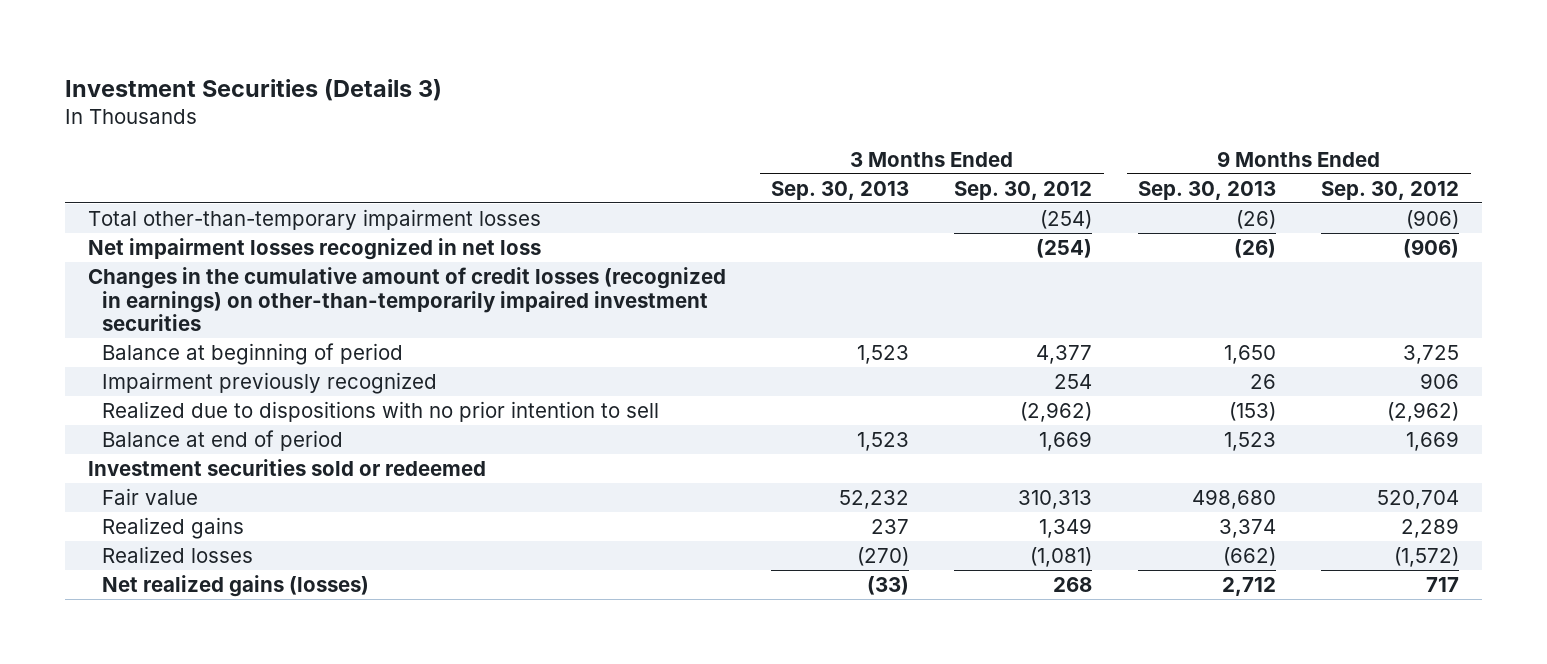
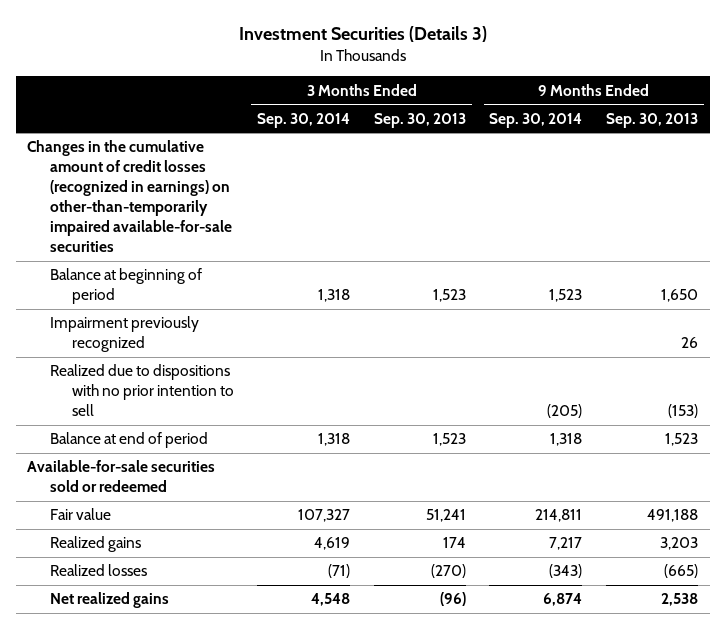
[954,180,1093,200] Sep. 30, 2012 -> none
[1321,180,1460,200] Sep. 30, 2012 -> none
none -> [257,112,351,128] Sep. 30, 2014
none -> [489,112,583,128] Sep. 30, 2014
[87,208,541,230] Total other-than-temporary impairment losses -> none
[87,237,541,260] Net impairment losses recognized in net loss -> none
[87,266,726,332] Changes in the cumulative amount of credit losses (recognized in earnings) on other-than-temporarily impaired investment securities -> [27,140,232,253] Changes in the cumulative amount of credit losses (recognized in earnings) on other-than-temporarily impaired available-for-sale securities
[87,458,486,476] Investment securities sold or redeemed -> [27,460,216,493] Available-for-sale securities sold or redeemed
[839,489,910,509] 52,232 -> [425,509,466,523] 51,241
[1191,488,1276,509] 498,680 -> [647,509,699,523] 491,188
[871,518,910,534] 237 -> [442,537,466,549] 174
[1218,518,1276,538] 3,374 -> [660,537,699,551] 3,203
[1222,546,1276,566] (662) -> [664,564,699,579] (665)
[102,574,370,597] Net realized gains (losses) -> [49,592,169,609] Net realized gains
[867,575,910,595] (33) -> [439,592,466,607] (96)
[1221,576,1276,596] 2,712 -> [661,593,699,607] 2,538

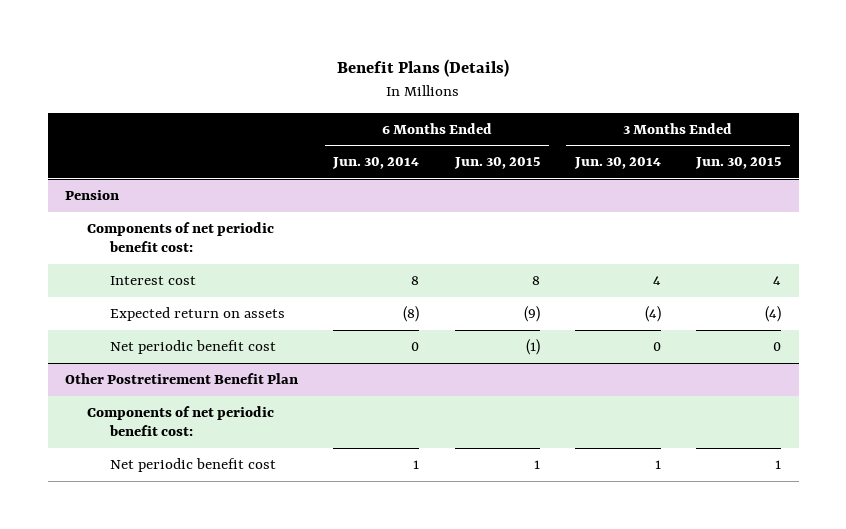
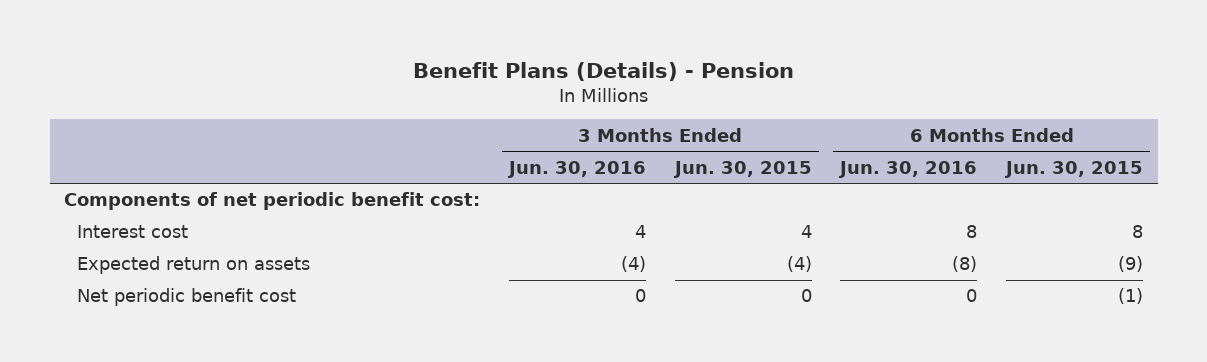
[337,59,510,78] Benefit Plans (Details) -> [412,61,794,81] Benefit Plans (Details) - Pension
[332,157,420,170] Jun. 30, 2014 -> none
[574,157,662,170] Jun. 30, 2014 -> none
none -> [507,160,647,178] Jun. 30, 2016
none -> [838,160,978,178] Jun. 30, 2016
[65,190,120,201] Pension -> none
[65,373,299,385] Other Postretirement Benefit Plan -> none
[87,406,275,437] Components of net periodic benefit cost: -> none
[109,458,276,473] Net periodic benefit cost -> none

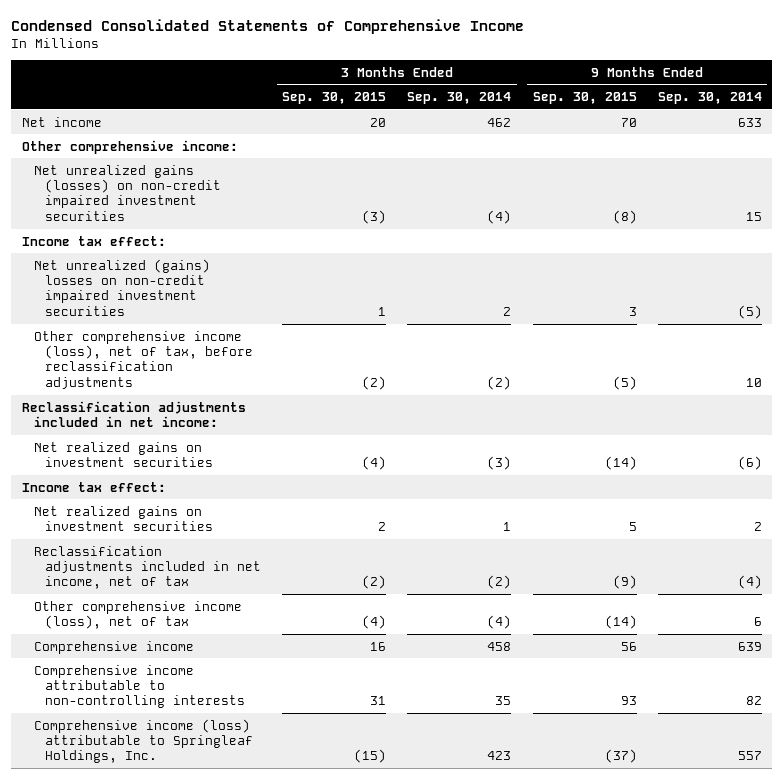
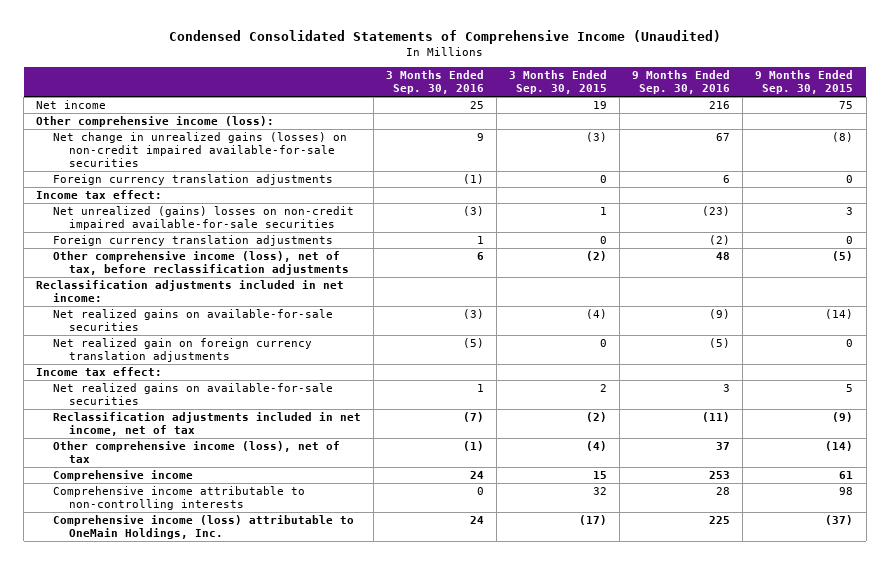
[11,18,525,34] Condensed Consolidated Statements of Comprehensive Income -> [168,29,721,44] Condensed Consolidated Statements of Comprehensive Income (Unaudited)
[407,92,512,105] Sep. 30, 2014 -> none
[657,92,762,105] Sep. 30, 2014 -> none
none -> [385,70,484,95] 3 Months Ended Sep. 30, 2016
none -> [632,70,731,95] 9 Months Ended Sep. 30, 2016
[370,117,387,127] 20 -> [593,101,608,110] 19
[620,117,637,127] 70 -> [839,101,854,110] 75
[21,139,238,154] Other comprehensive income: -> [36,116,275,128] Other comprehensive income (loss):
[33,164,222,221] Net unrealized gains (losses) on non-credit impaired investment securities -> [52,132,347,167] Net change in unrealized gains (losses) on non-credit impaired available-for-sale securities
none -> [52,174,333,186] Foreign currency translation adjustments
[33,258,210,316] Net unrealized (gains) losses on non-credit impaired investment securities -> [52,206,354,230] Net unrealized (gains) losses on non-credit impaired available-for-sale securities
none -> [52,235,333,247] Foreign currency translation adjustments
[33,441,214,467] Net realized gains on investment securities -> [52,309,333,331] Net realized gains on available-for-sale securities
none -> [52,338,312,362] Net realized gain on foreign currency translation adjustments
[33,505,214,531] Net realized gains on investment securities -> [52,383,333,405] Net realized gains on available-for-sale securities
[370,641,387,651] 16 -> [593,471,608,480] 15
[620,641,637,651] 56 -> [839,471,854,480] 61
[370,696,387,706] 31 -> [593,487,608,496] 32
[620,696,637,706] 93 -> [839,487,854,496] 98
[33,718,254,764] Comprehensive income (loss) attributable to Springleaf Holdings, Inc. -> [52,515,354,539] Comprehensive income (loss) attributable to OneMain Holdings, Inc.
[354,749,387,764] (15) -> [579,515,608,526] (17)

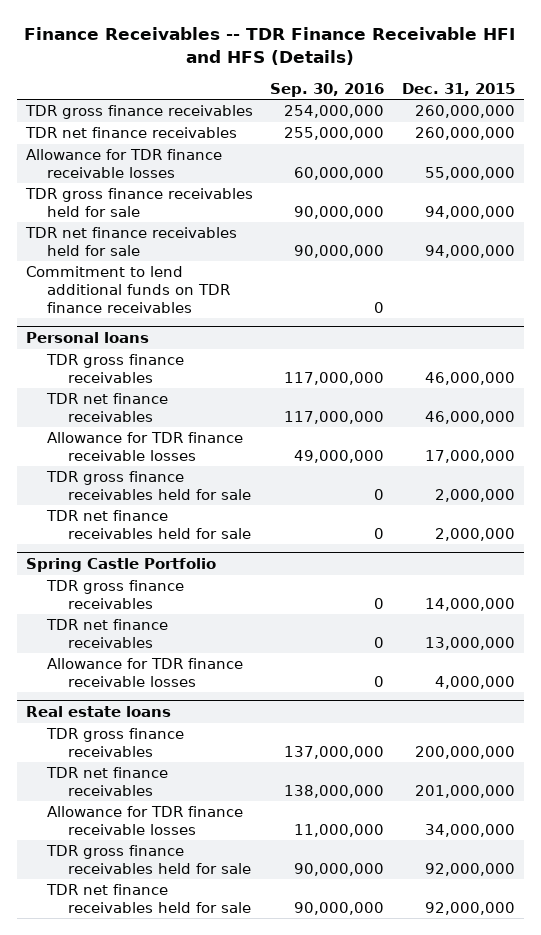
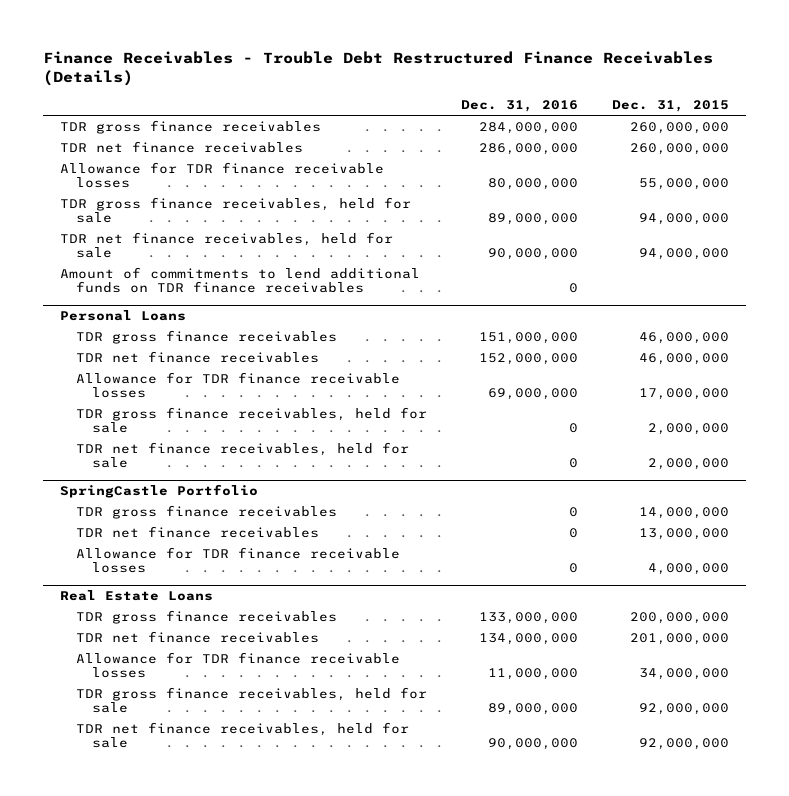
[24,26,516,65] Finance Receivables -- TDR Finance Receivable HFI and HFS (Details) -> [43,50,714,87] Finance Receivables - Trouble Debt Restructured Finance Receivables (Details)
[270,82,385,97] Sep. 30, 2016 -> none
none -> [461,100,579,113] Dec. 31, 2016
[24,188,253,217] TDR gross finance receivables held for sale -> [60,196,412,224] TDR gross finance receivables, held for sale
[24,227,237,256] TDR net finance receivables held for sale -> [60,231,394,259] TDR net finance receivables, held for sale
[25,266,230,313] Commitment to lend additional funds on TDR finance receivables -> [60,266,421,294] Amount of commitments to lend additional funds on TDR finance receivables
[25,332,149,344] Personal loans -> [60,310,187,322] Personal Loans
[45,471,252,500] TDR gross finance receivables held for sale -> [76,406,428,434] TDR gross finance receivables, held for sale
[45,510,252,539] TDR net finance receivables held for sale -> [76,441,410,469] TDR net finance receivables, held for sale
[25,558,216,573] Spring Castle Portfolio -> [60,484,259,499] SpringCastle Portfolio
[25,706,171,718] Real estate loans -> [60,590,214,602] Real Estate Loans
[45,845,252,874] TDR gross finance receivables held for sale -> [76,686,428,714] TDR gross finance receivables, held for sale
[45,884,252,913] TDR net finance receivables held for sale -> [76,721,410,749] TDR net finance receivables, held for sale

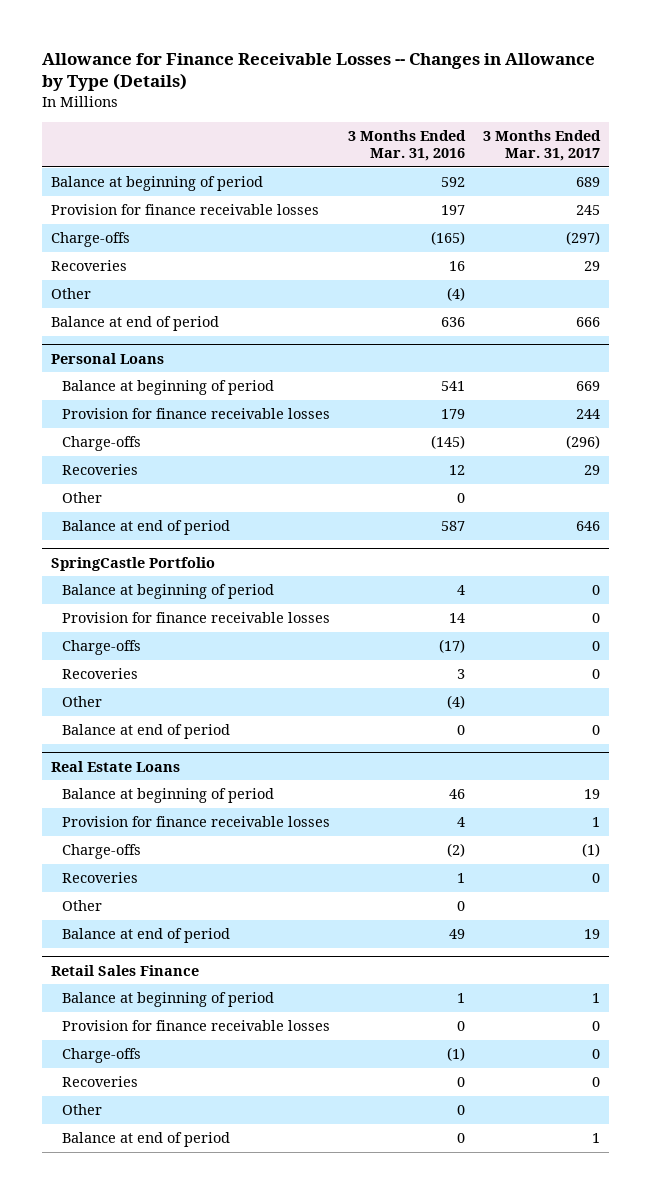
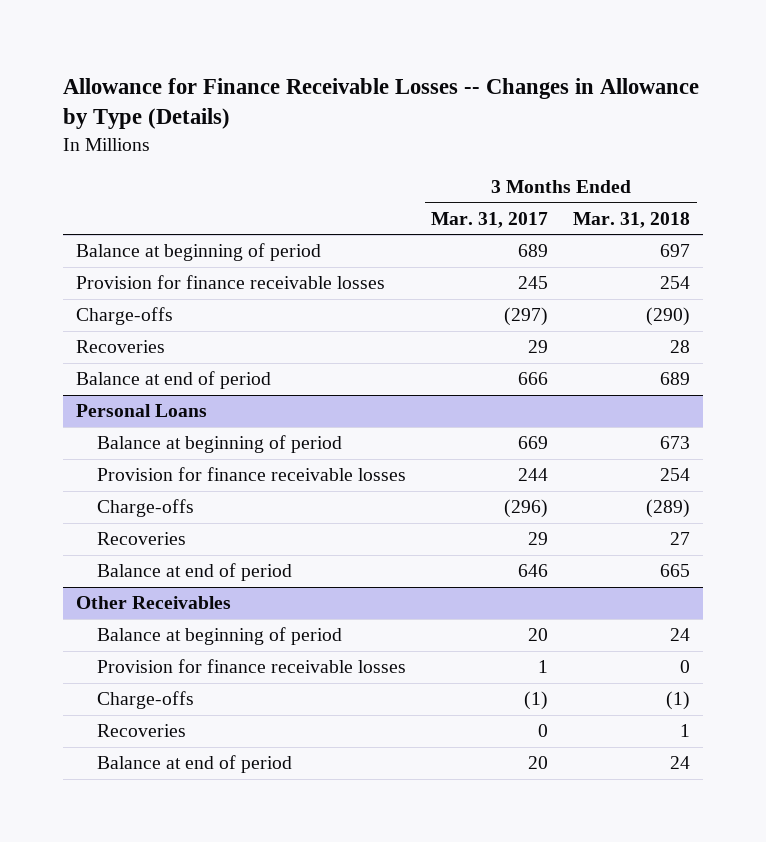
[347,129,466,162] 3 Months Ended Mar. 31, 2016 -> none
none -> [573,211,691,228] Mar. 31, 2018
[51,288,92,300] Other -> none
[61,492,102,504] Other -> none
[51,556,216,571] SpringCastle Portfolio -> none
[61,612,330,624] Provision for finance receivable losses -> none
[61,640,141,656] Charge-offs -> none
[61,668,138,680] Recoveries -> none
[61,696,102,708] Other -> none
[61,724,230,740] Balance at end of period -> none
[51,760,181,772] Real Estate Loans -> none
[61,788,274,804] Balance at beginning of period -> none
none -> [75,596,231,610] Other Receivables
[592,585,601,596] 0 -> [528,628,549,642] 20
[61,900,102,912] Other -> none
[51,964,200,976] Retail Sales Finance -> none
[61,992,274,1008] Balance at beginning of period -> none
[61,1020,330,1032] Provision for finance receivable losses -> none
[61,1048,141,1064] Charge-offs -> none
[61,1076,138,1088] Recoveries -> none
[61,1104,102,1116] Other -> none
[61,1132,230,1148] Balance at end of period -> none
[584,929,601,940] 19 -> [528,756,549,770] 20

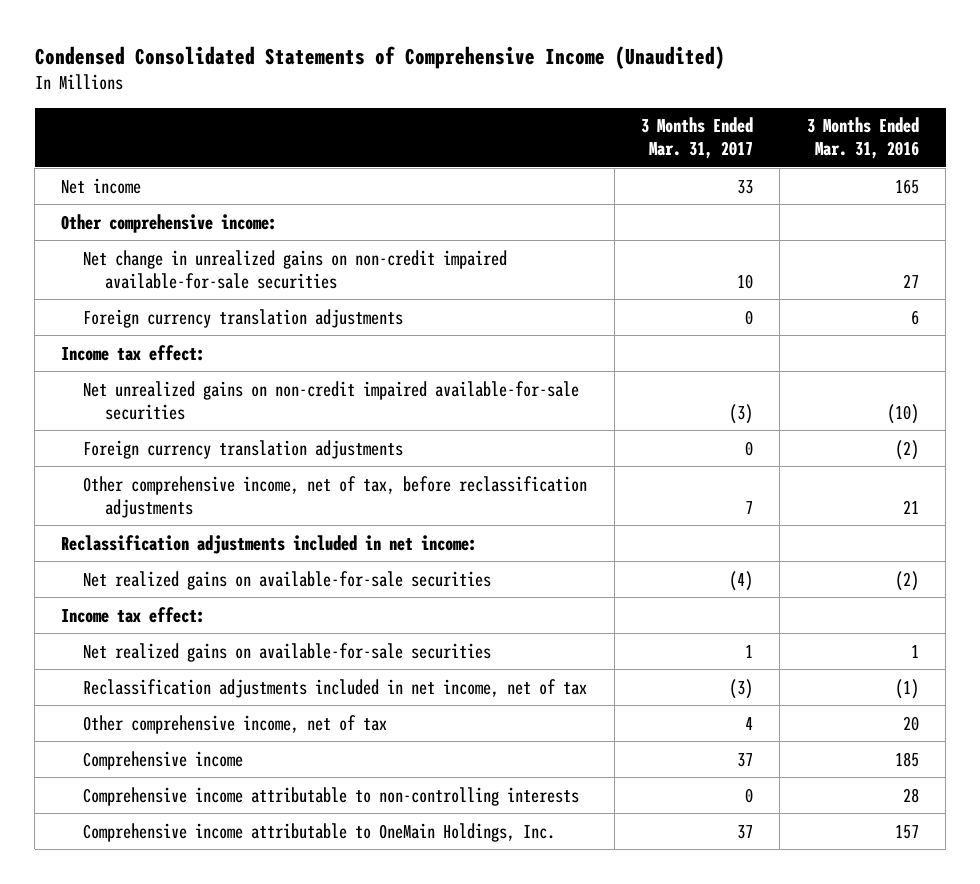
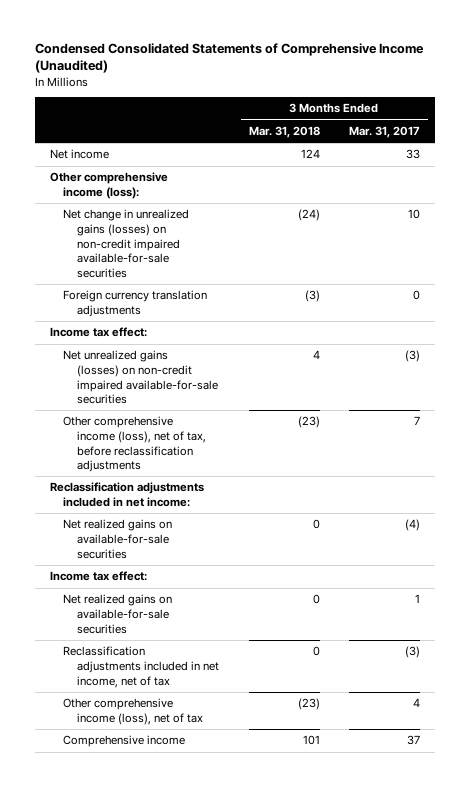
[806,117,919,160] 3 Months Ended Mar. 31, 2016 -> none
none -> [248,125,320,138] Mar. 31, 2018
[61,213,278,233] Other comprehensive income: -> [49,172,168,199] Other comprehensive income (loss):
[83,249,508,289] Net change in unrealized gains on non-credit impaired available-for-sale securities -> [63,209,190,278] Net change in unrealized gains (losses) on non-credit impaired available-for-sale securities
[83,439,404,459] Foreign currency translation adjustments -> none
[83,380,580,420] Net unrealized gains on non-credit impaired available-for-sale securities -> [63,350,219,405] Net unrealized gains (losses) on non-credit impaired available-for-sale securities
[83,475,588,518] Other comprehensive income, net of tax, before reclassification adjustments -> [63,416,207,473] Other comprehensive income (loss), net of tax, before reclassification adjustments
[83,714,388,734] Other comprehensive income, net of tax -> [63,698,204,725] Other comprehensive income (loss), net of tax
[83,786,580,806] Comprehensive income attributable to non-controlling interests -> none
[83,822,556,842] Comprehensive income attributable to OneMain Holdings, Inc. -> none

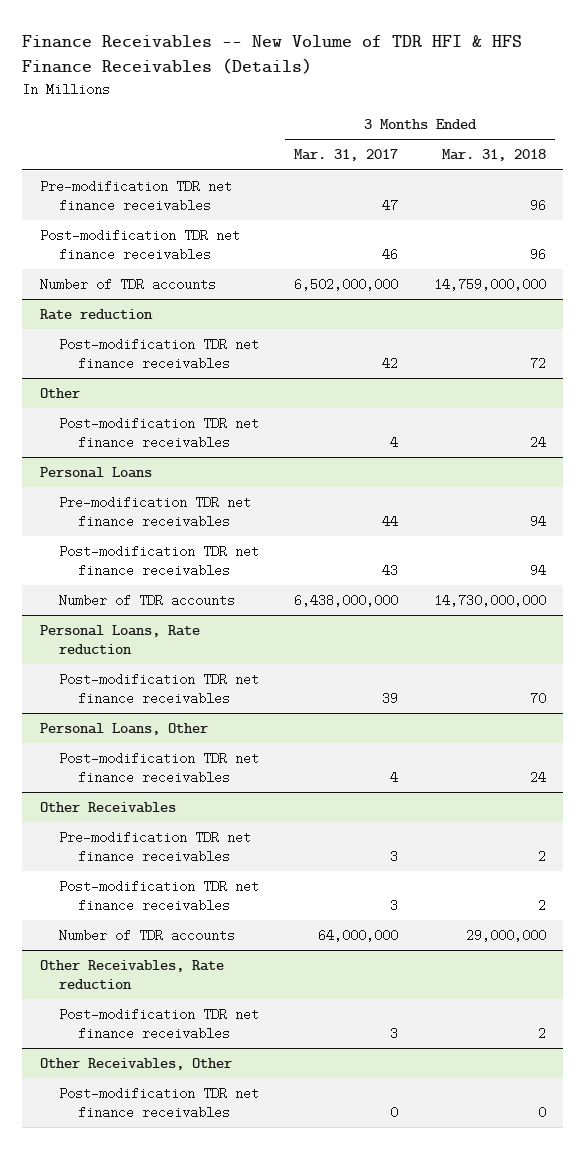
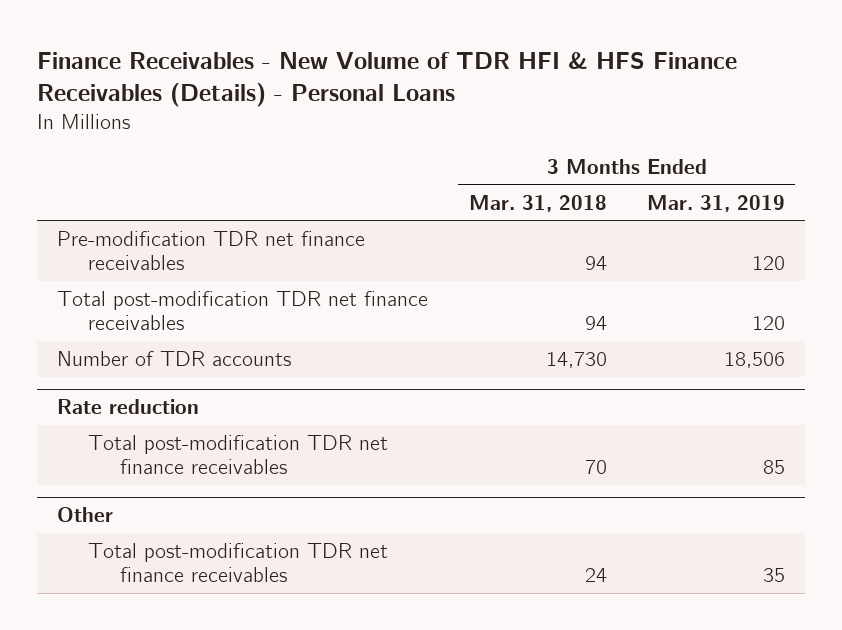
[22,35,523,74] Finance Receivables -- New Volume of TDR HFI & HFS Finance Receivables (Details) -> [36,51,737,107] Finance Receivables - New Volume of TDR HFI & HFS Finance Receivables (Details) - Personal Loans
[294,149,399,162] Mar. 31, 2017 -> none
none -> [646,194,785,212] Mar. 31, 2019
[529,199,546,213] 96 -> [584,256,607,271] 94
[40,228,241,262] Post-modification TDR net finance receivables -> [57,290,429,331] Total post-modification TDR net finance receivables
[529,248,546,262] 96 -> [584,316,607,331] 94
[433,277,546,291] 14,759,000,000 -> [545,351,607,368] 14,730
[58,337,259,371] Post-modification TDR net finance receivables -> [88,434,389,475] Total post-modification TDR net finance receivables
[529,357,546,371] 72 -> [584,460,607,475] 70
[40,466,153,478] Personal Loans -> none
[58,495,251,529] Pre-modification TDR net finance receivables -> none
[58,544,259,578] Post-modification TDR net finance receivables -> none
[58,593,235,607] Number of TDR accounts -> none
[40,624,201,655] Personal Loans, Rate reduction -> none
[58,672,259,706] Post-modification TDR net finance receivables -> none
[40,722,209,735] Personal Loans, Other -> none
[58,751,259,785] Post-modification TDR net finance receivables -> none
[40,801,177,813] Other Receivables -> none
[58,830,251,864] Pre-modification TDR net finance receivables -> none
[58,879,259,913] Post-modification TDR net finance receivables -> none
[58,928,235,942] Number of TDR accounts -> none
[40,959,225,990] Other Receivables, Rate reduction -> none
[58,1007,259,1041] Post-modification TDR net finance receivables -> none
[40,1057,233,1070] Other Receivables, Other -> none
[58,1086,259,1120] Post-modification TDR net finance receivables -> none
[58,416,259,450] Post-modification TDR net finance receivables -> [88,542,389,583] Total post-modification TDR net finance receivables

